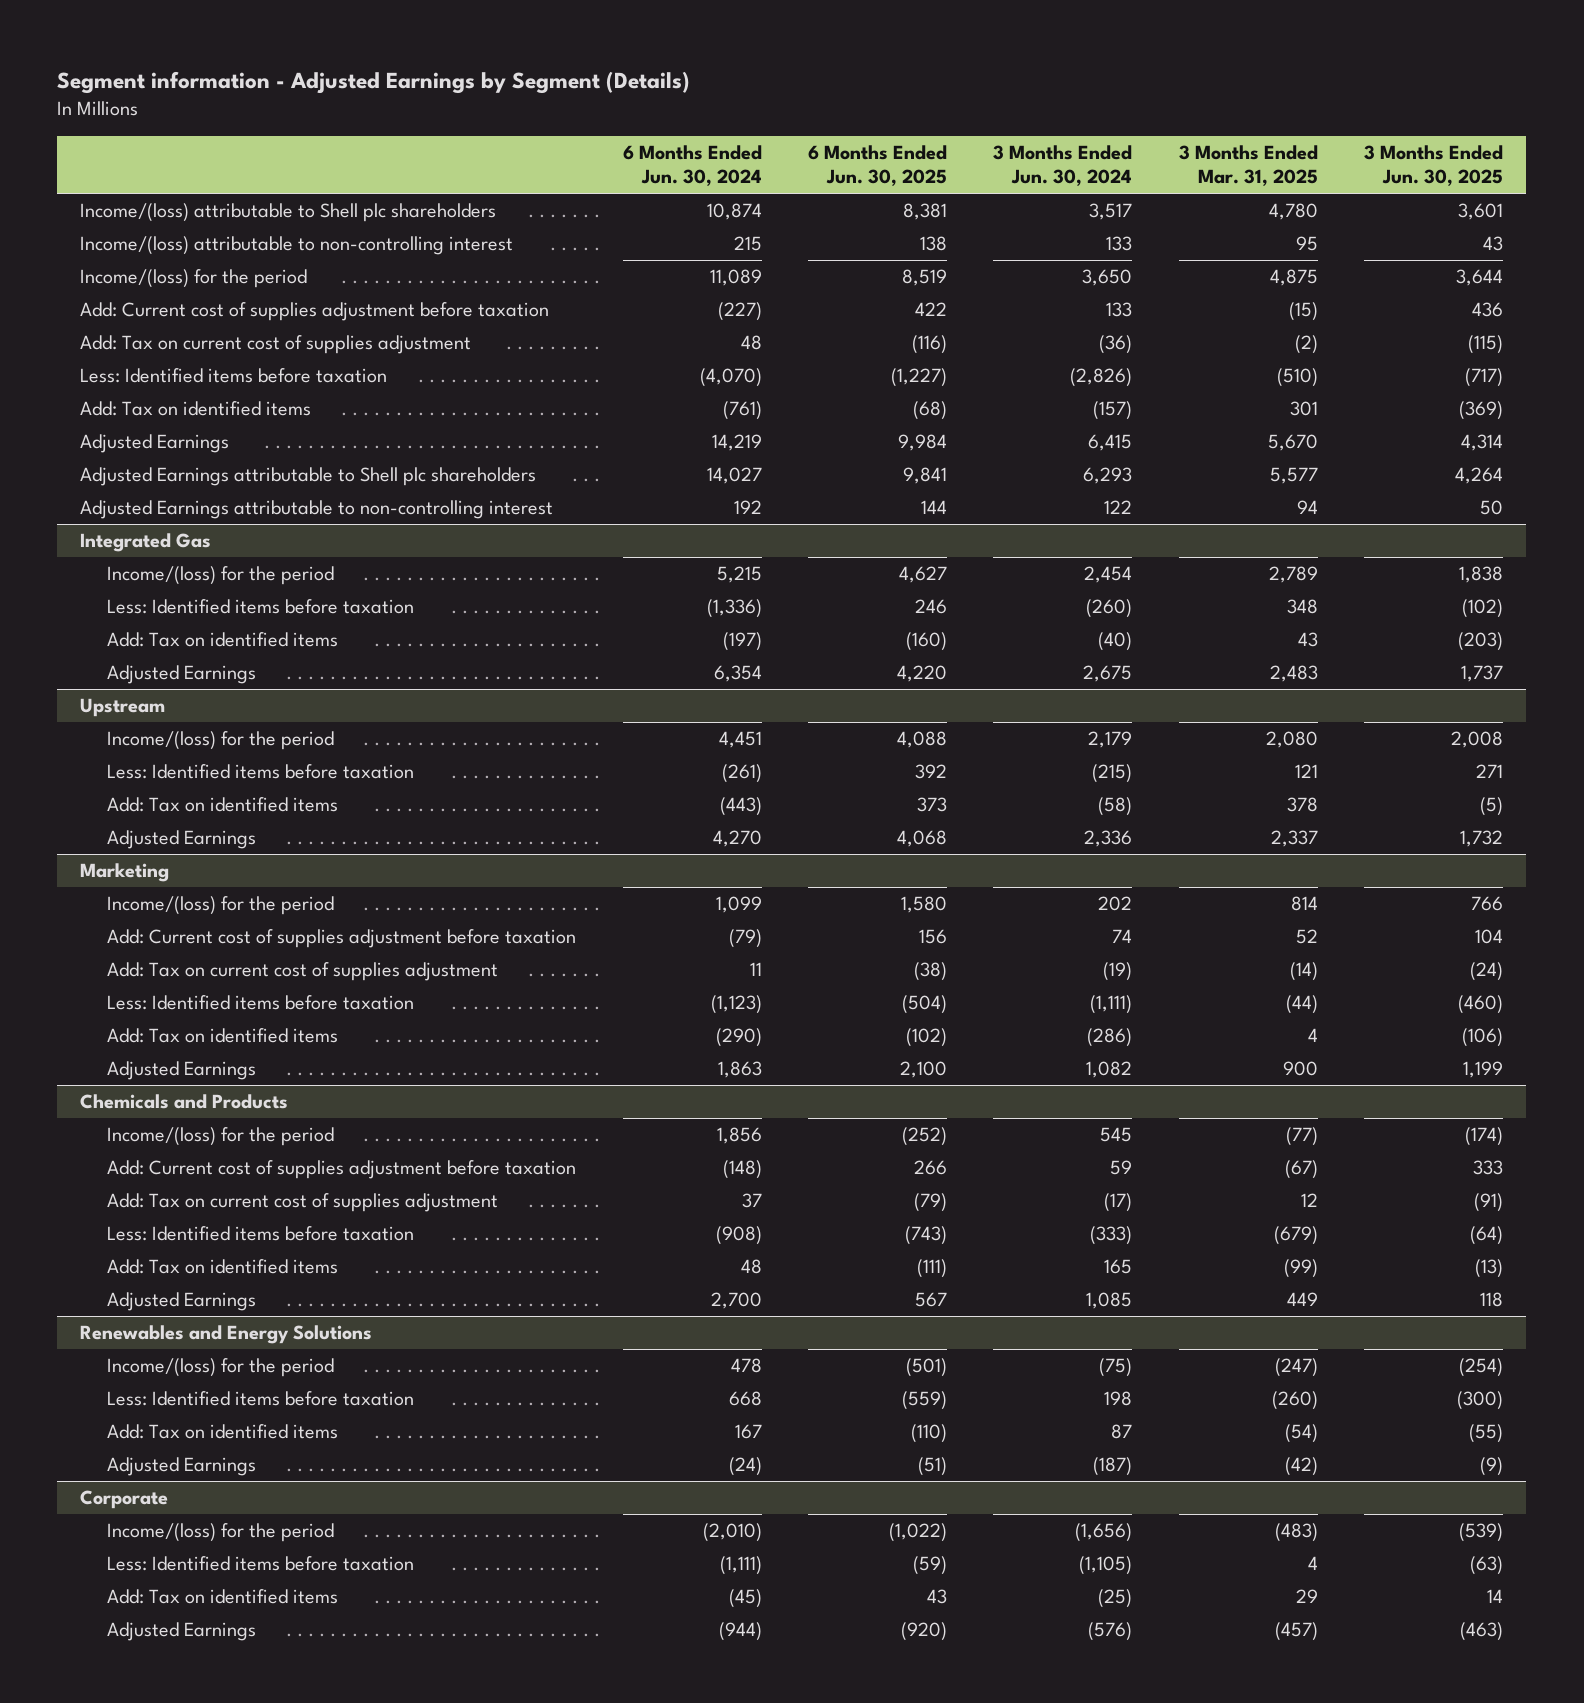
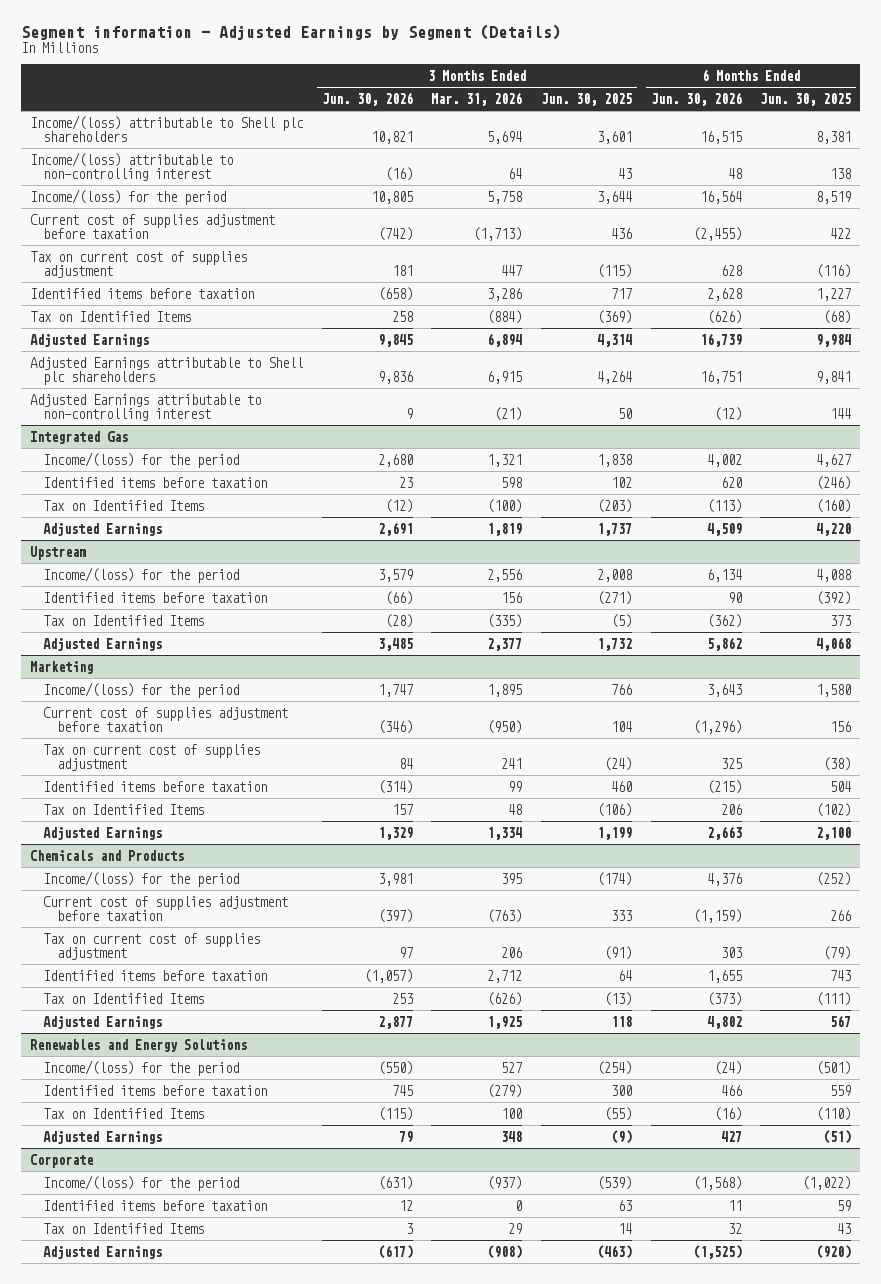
[622,144,762,187] 6 Months Ended Jun. 30, 2024 -> none
[993,144,1133,187] 3 Months Ended Jun. 30, 2024 -> none
[1178,144,1318,187] 3 Months Ended Mar. 31, 2025 -> none
none -> [321,92,413,107] Jun. 30, 2026
none -> [431,92,523,107] Mar. 31, 2026
none -> [650,92,742,107] Jun. 30, 2026
[80,301,550,321] Add: Current cost of supplies adjustment before taxation -> [30,213,276,239] Current cost of supplies adjustment before taxation
[80,334,472,354] Add: Tax on current cost of supplies adjustment -> [30,250,248,278] Tax on current cost of supplies adjustment
[80,367,388,383] Less: Identified items before taxation -> [30,287,255,299] Identified items before taxation
[891,367,948,387] (1,227) -> [816,287,852,301] 1,227
[1465,367,1504,387] (717) -> [610,287,632,299] 717
[80,400,312,416] Add: Tax on identified items -> [30,310,192,322] Tax on Identified Items
[107,598,415,614] Less: Identified items before taxation -> [43,476,268,488] Identified items before taxation
[915,598,948,614] 246 -> [816,475,852,490] (246)
[1462,598,1504,618] (102) -> [610,476,632,488] 102
[107,631,339,647] Add: Tax on identified items -> [43,499,205,511] Tax on Identified Items
[107,763,415,779] Less: Identified items before taxation -> [43,591,268,603] Identified items before taxation
[915,763,948,779] 392 -> [816,590,852,605] (392)
[1476,763,1504,778] 271 -> [596,590,632,605] (271)
[107,796,339,812] Add: Tax on identified items -> [43,614,205,626] Tax on Identified Items
[107,928,577,948] Add: Current cost of supplies adjustment before taxation -> [43,706,289,732] Current cost of supplies adjustment before taxation
[107,961,499,981] Add: Tax on current cost of supplies adjustment -> [43,743,261,771] Tax on current cost of supplies adjustment
[107,994,415,1010] Less: Identified items before taxation -> [43,780,268,792] Identified items before taxation
[902,994,948,1014] (504) -> [830,780,852,792] 504
[1458,994,1504,1014] (460) -> [610,780,632,792] 460
[107,1027,339,1043] Add: Tax on identified items -> [43,803,205,815] Tax on Identified Items
[107,1159,577,1179] Add: Current cost of supplies adjustment before taxation -> [43,895,289,921] Current cost of supplies adjustment before taxation
[107,1192,499,1212] Add: Tax on current cost of supplies adjustment -> [43,932,261,960] Tax on current cost of supplies adjustment
[107,1225,415,1241] Less: Identified items before taxation -> [43,969,268,981] Identified items before taxation
[905,1225,948,1245] (743) -> [830,969,852,981] 743
[1470,1225,1504,1245] (64) -> [617,969,632,981] 64
[107,1258,339,1274] Add: Tax on identified items -> [43,992,205,1004] Tax on Identified Items
[107,1390,415,1406] Less: Identified items before taxation -> [43,1084,268,1096] Identified items before taxation
[902,1390,948,1410] (559) -> [830,1084,852,1096] 559
[1457,1390,1504,1410] (300) -> [610,1084,632,1096] 300
[107,1423,339,1439] Add: Tax on identified items -> [43,1107,205,1119] Tax on Identified Items
[107,1555,415,1571] Less: Identified items before taxation -> [43,1199,268,1211] Identified items before taxation
[913,1555,948,1575] (59) -> [837,1199,852,1211] 59
[1470,1555,1504,1575] (63) -> [617,1199,632,1211] 63
[107,1588,339,1604] Add: Tax on identified items -> [43,1222,205,1234] Tax on Identified Items

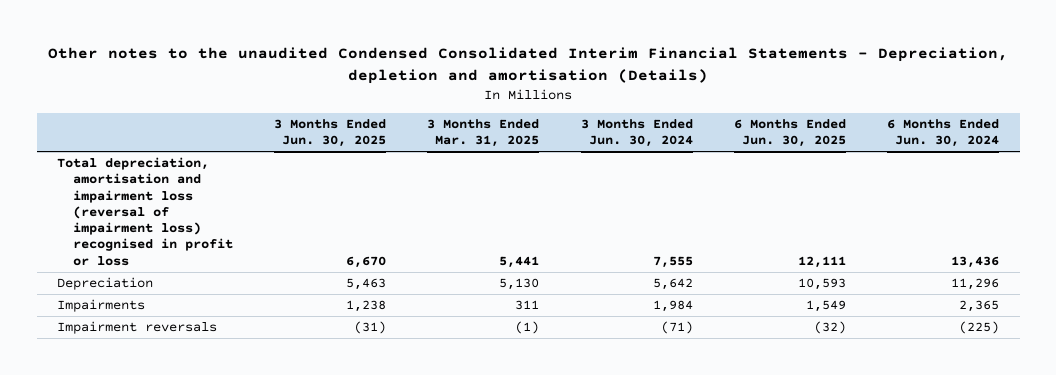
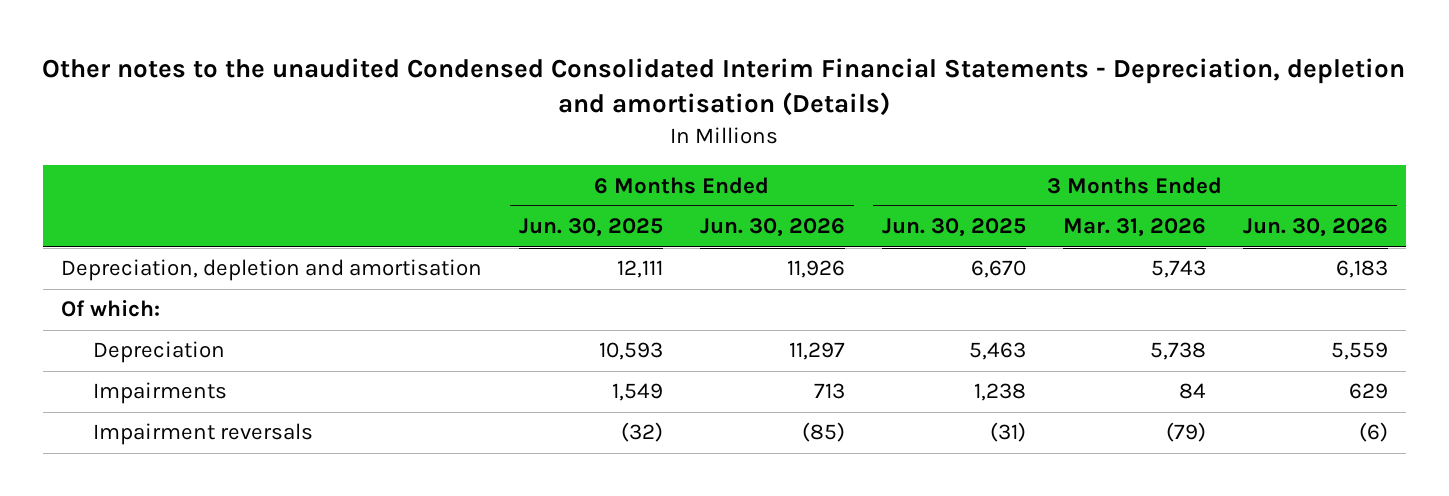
[427,118,540,148] 3 Months Ended Mar. 31, 2025 -> none
[580,118,693,148] 3 Months Ended Jun. 30, 2024 -> none
[886,118,999,148] 6 Months Ended Jun. 30, 2024 -> none
none -> [699,218,845,238] Jun. 30, 2026
none -> [1062,218,1206,238] Mar. 31, 2026
none -> [1242,218,1388,238] Jun. 30, 2026
[57,157,233,266] Total depreciation, amortisation and impairment loss (reversal of impairment loss) recognised in profit or loss -> [61,259,483,282] Depreciation, depletion and amortisation
none -> [61,300,161,318] Of which:

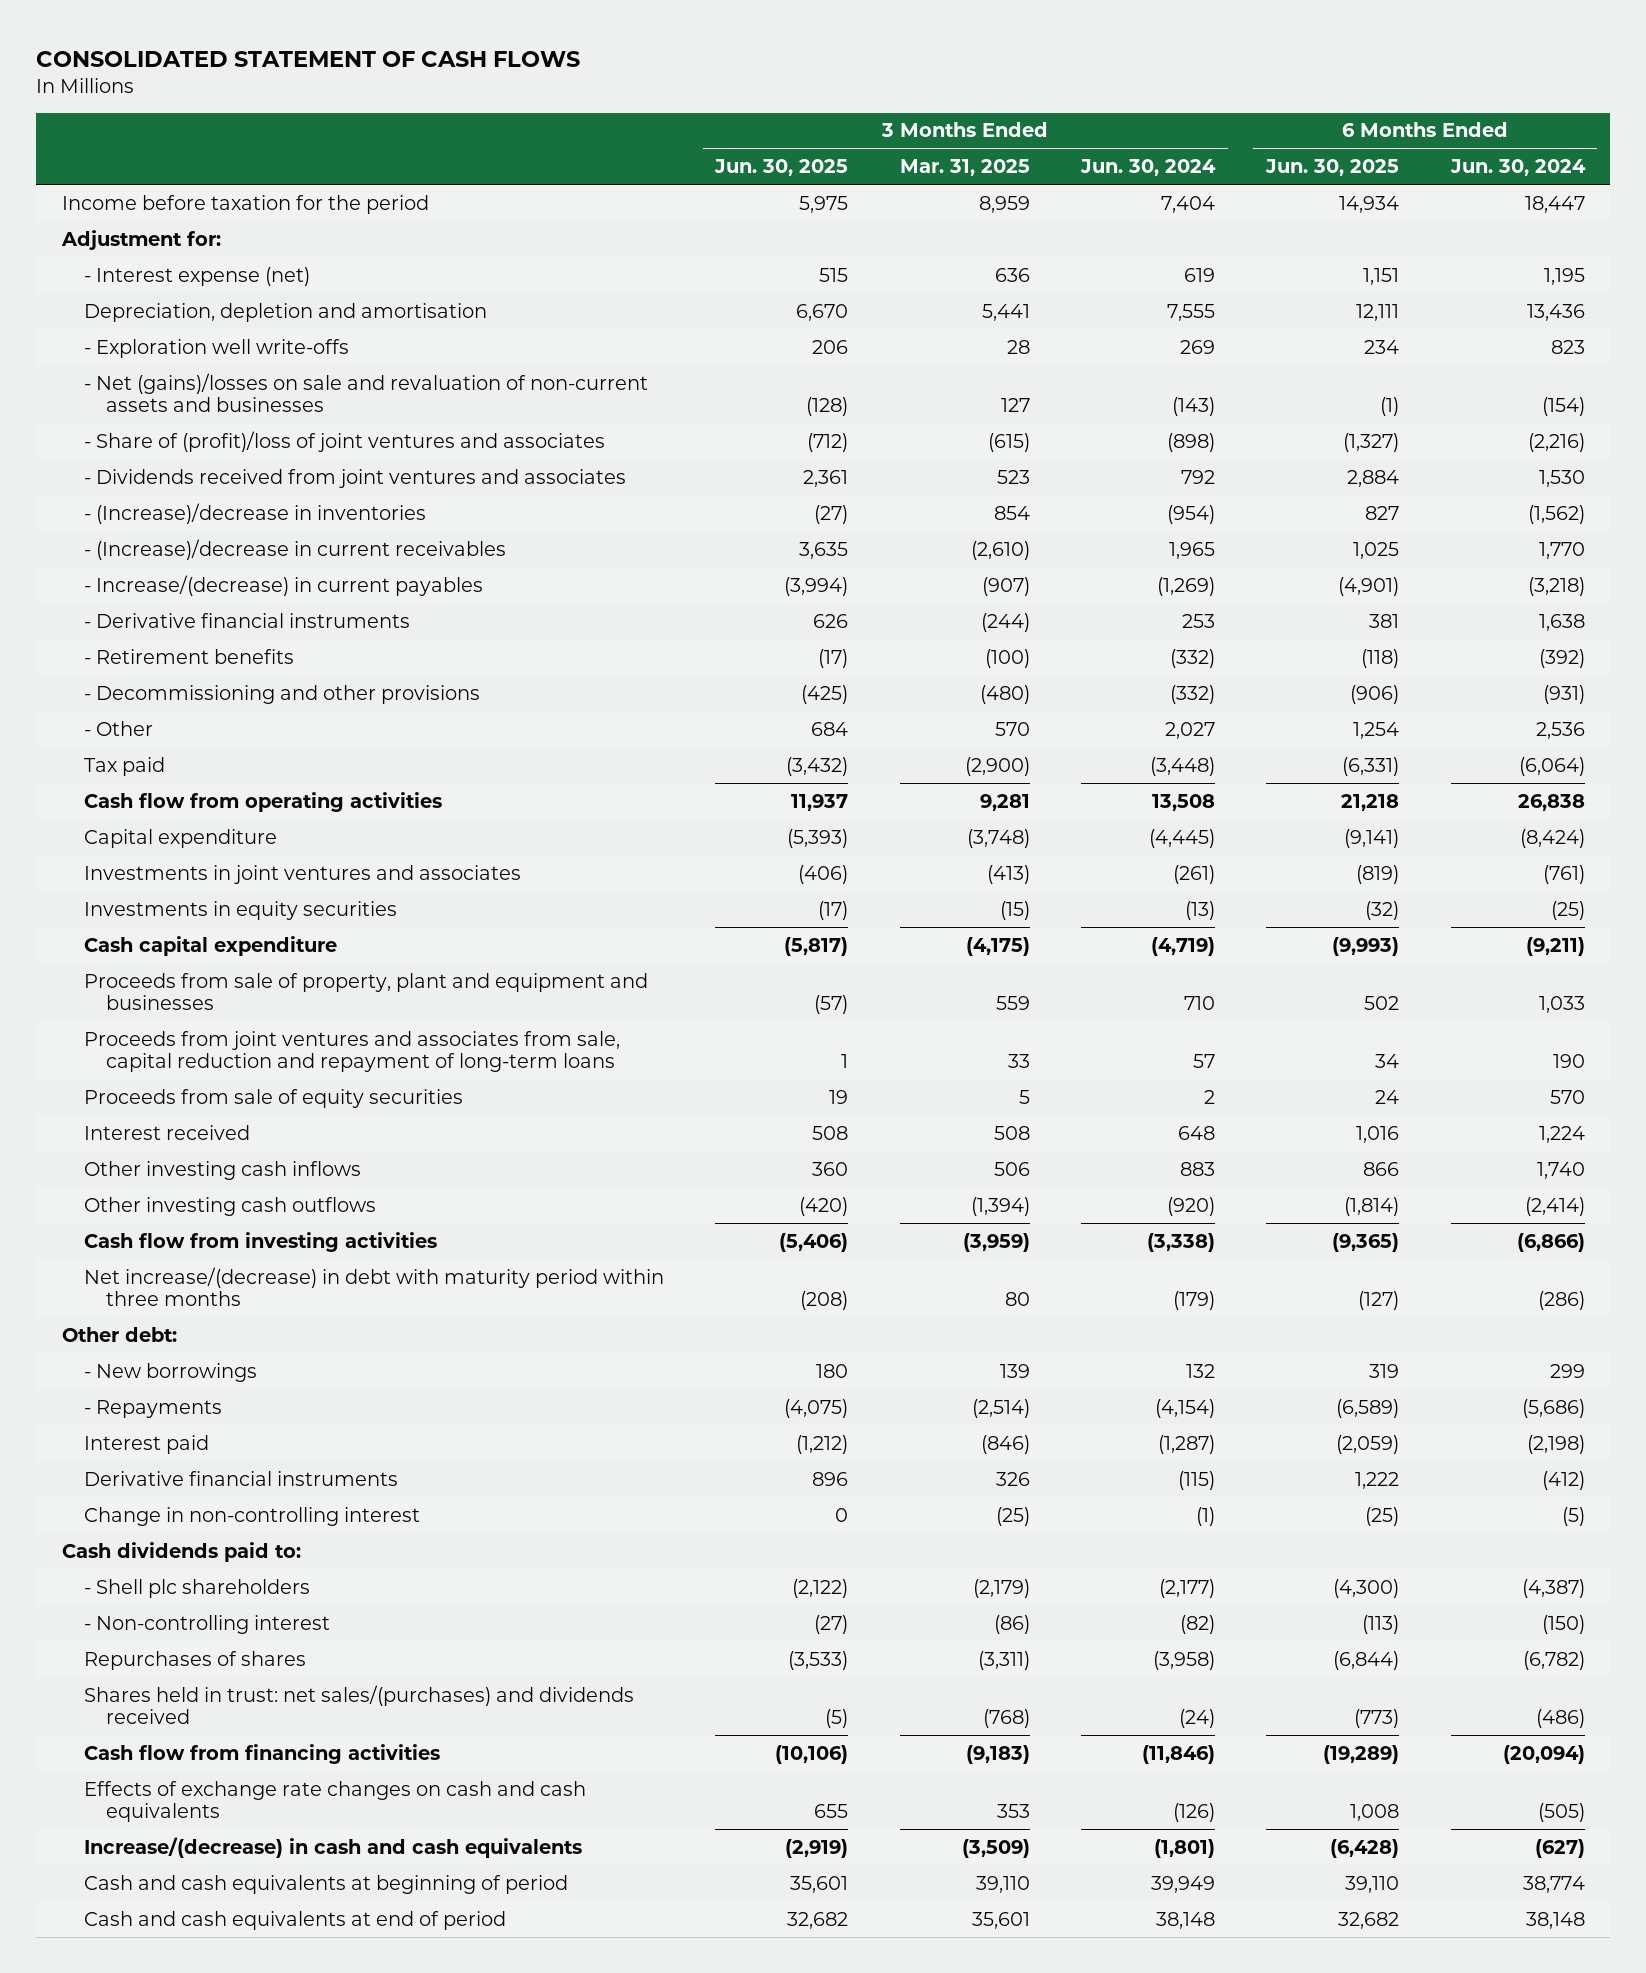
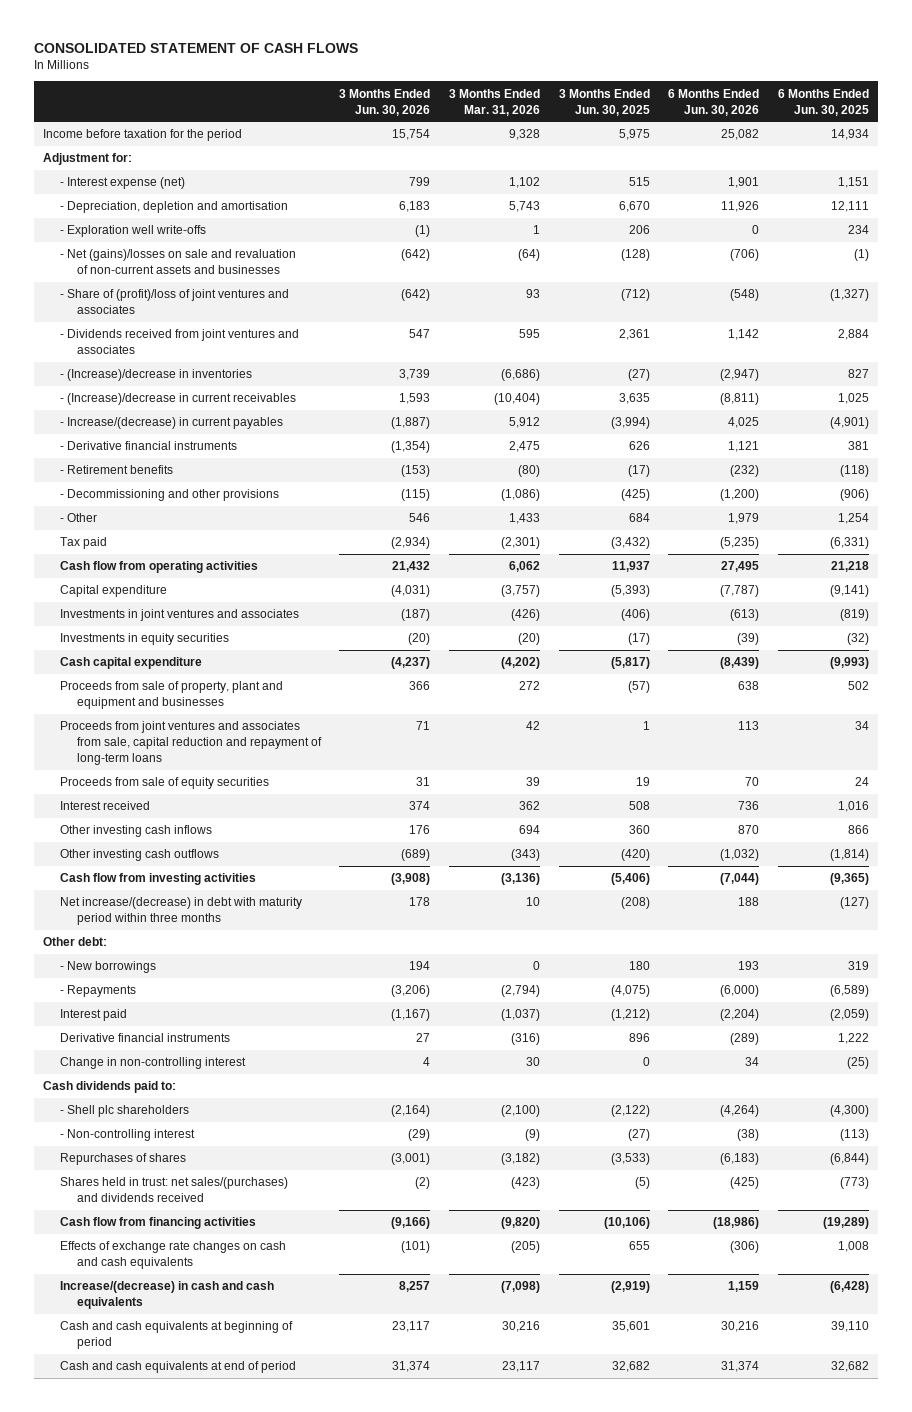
[899,159,1030,177] Mar. 31, 2025 -> none
[1079,159,1216,177] Jun. 30, 2024 -> none
[1449,159,1586,177] Jun. 30, 2024 -> none
none -> [339,88,431,116] 3 Months Ended Jun. 30, 2026
none -> [448,88,540,116] 3 Months Ended Mar. 31, 2026
none -> [668,88,760,116] 6 Months Ended Jun. 30, 2026
[84,302,488,322] Depreciation, depletion and amortisation -> [59,201,288,214] - Depreciation, depletion and amortisation

